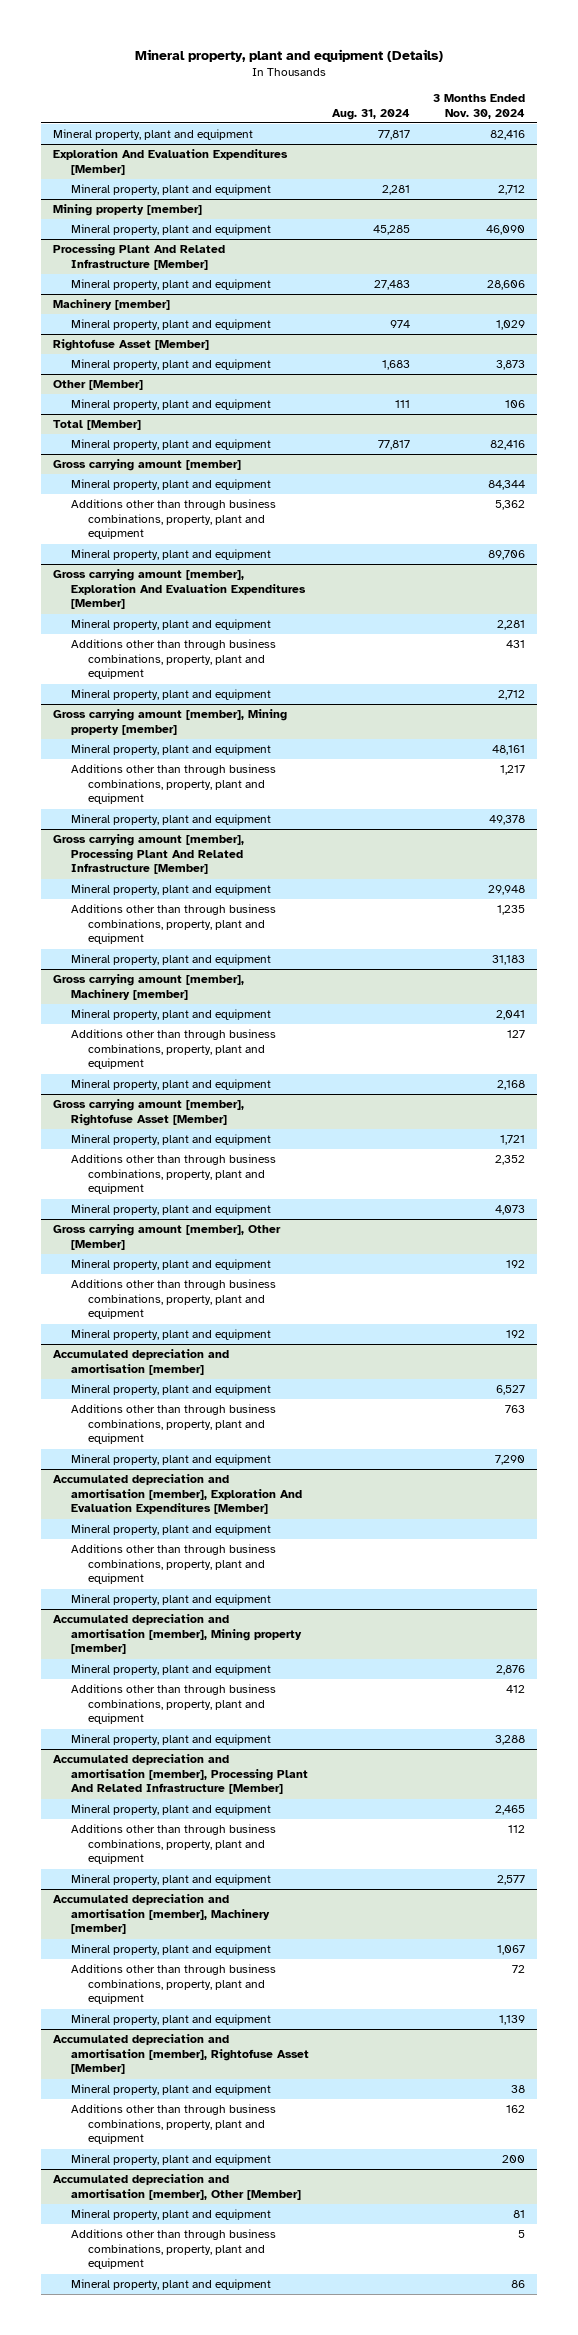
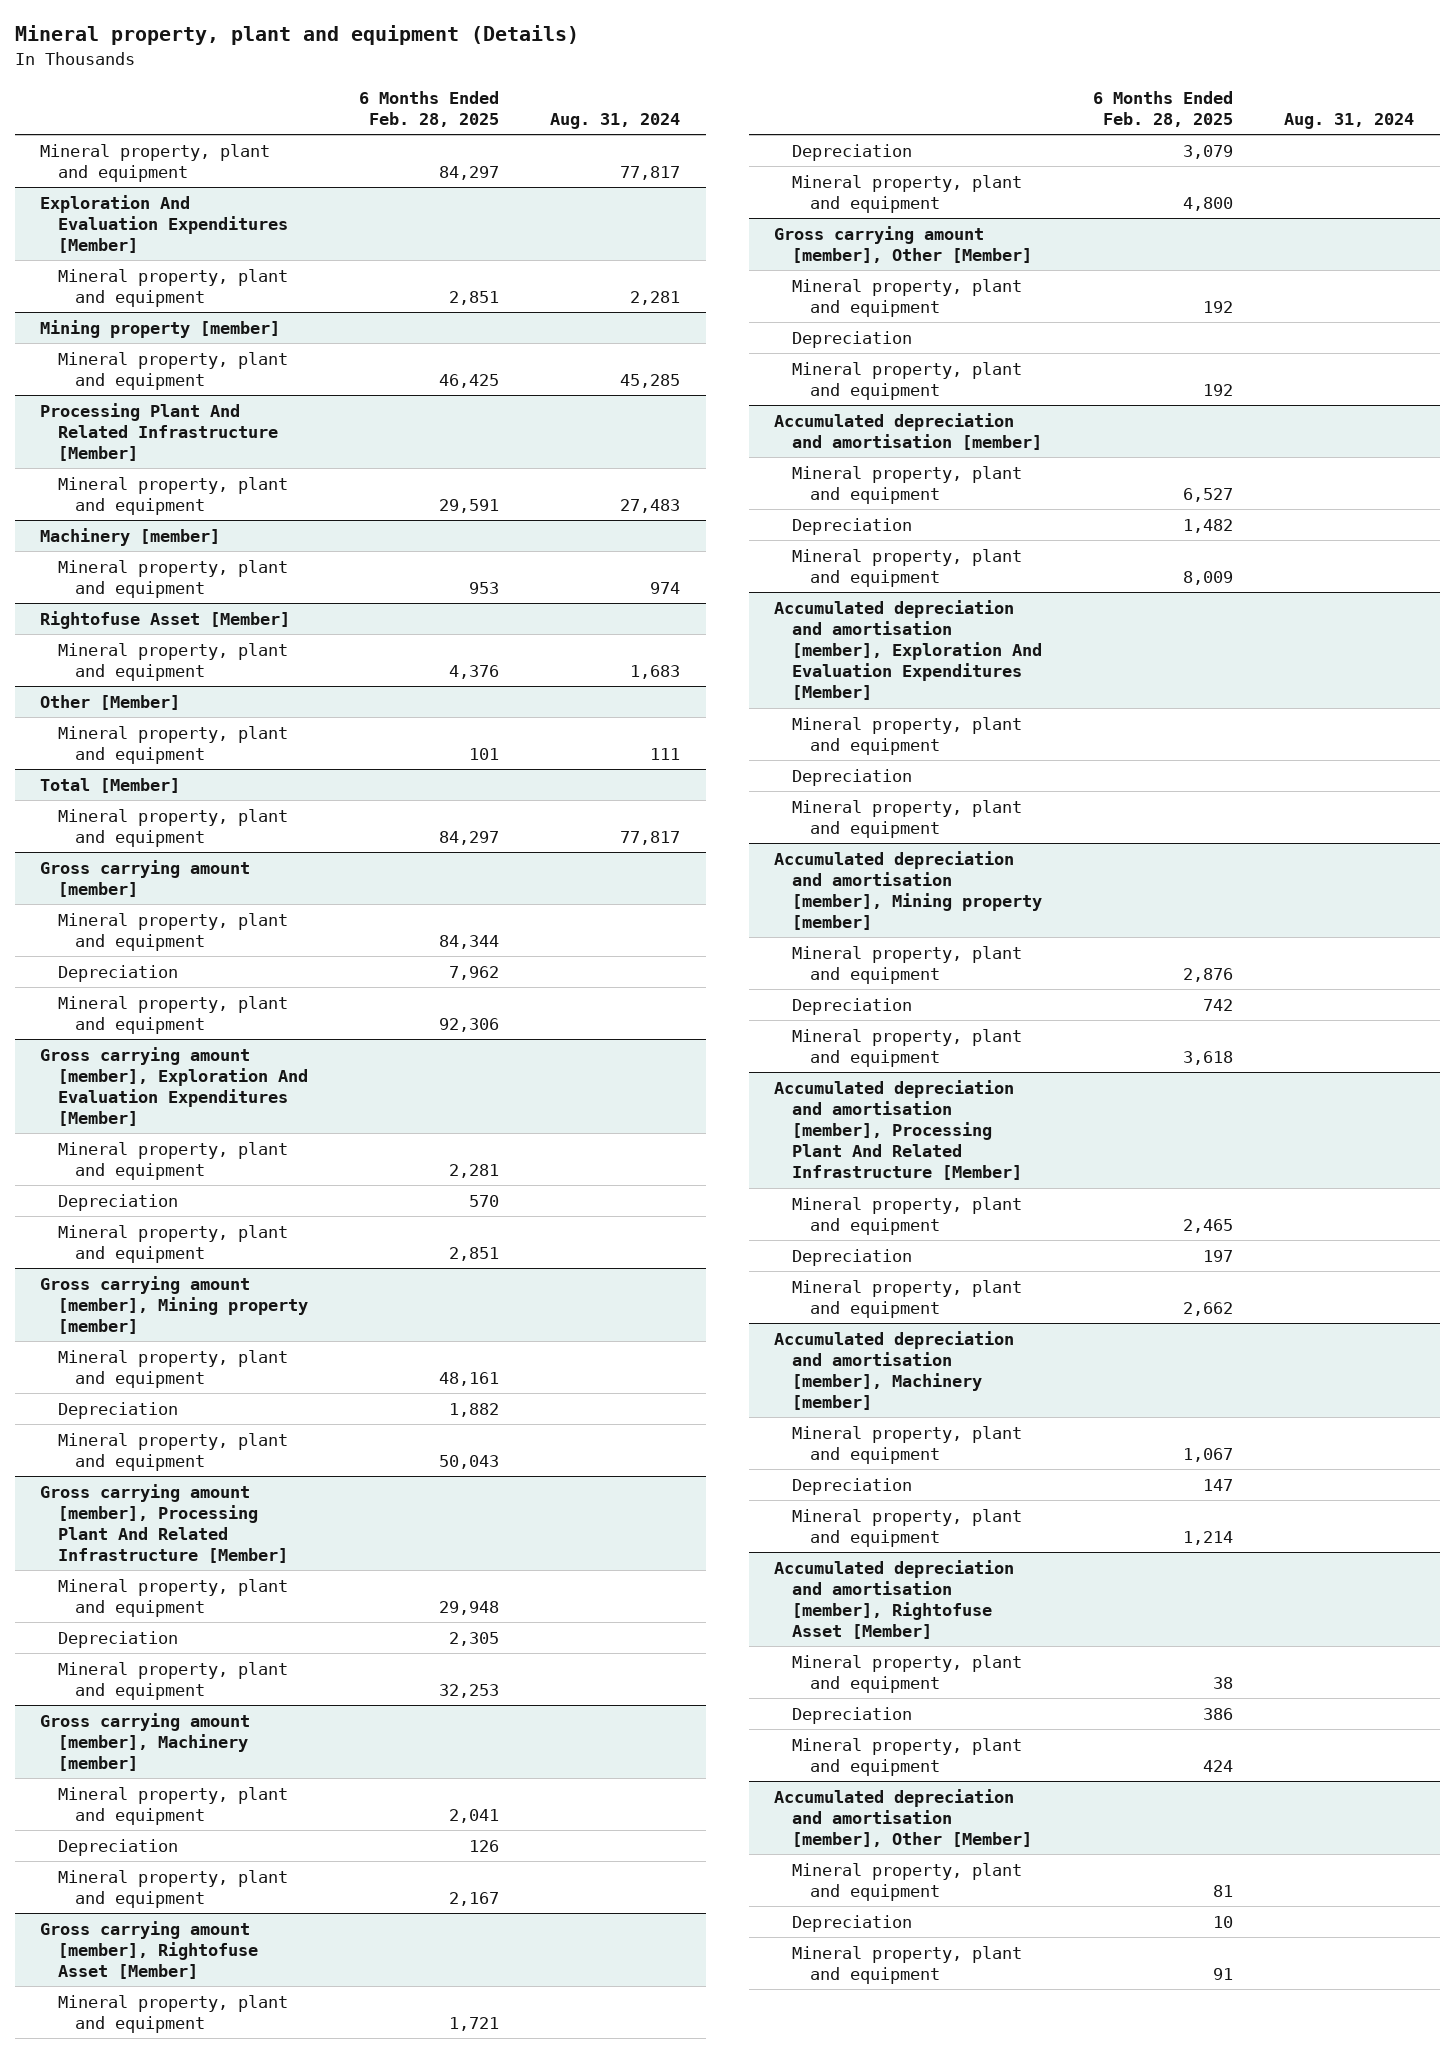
[433,94,526,119] 3 Months Ended Nov. 30, 2024 -> none
none -> [359,90,500,127] 6 Months Ended Feb. 28, 2025
[70,499,276,540] Additions other than through business combinations, property, plant and equipment -> [57,964,178,982] Depreciation
[70,639,276,680] Additions other than through business combinations, property, plant and equipment -> [57,1193,178,1211] Depreciation
[70,764,276,805] Additions other than through business combinations, property, plant and equipment -> [57,1401,178,1419] Depreciation
[70,904,276,945] Additions other than through business combinations, property, plant and equipment -> [57,1630,178,1648] Depreciation
[70,1029,276,1070] Additions other than through business combinations, property, plant and equipment -> [57,1838,178,1856] Depreciation
[70,1154,276,1195] Additions other than through business combinations, property, plant and equipment -> [791,143,912,161] Depreciation
[70,1279,276,1320] Additions other than through business combinations, property, plant and equipment -> [791,330,912,348] Depreciation
[70,1404,276,1445] Additions other than through business combinations, property, plant and equipment -> [791,517,912,535] Depreciation
[70,1544,276,1585] Additions other than through business combinations, property, plant and equipment -> [791,768,912,786] Depreciation
[70,1684,276,1725] Additions other than through business combinations, property, plant and equipment -> [791,997,912,1015] Depreciation
[70,1824,276,1865] Additions other than through business combinations, property, plant and equipment -> [791,1248,912,1266] Depreciation
[70,1964,276,2005] Additions other than through business combinations, property, plant and equipment -> [791,1477,912,1495] Depreciation
[70,2104,276,2145] Additions other than through business combinations, property, plant and equipment -> [791,1706,912,1724] Depreciation
[70,2229,276,2270] Additions other than through business combinations, property, plant and equipment -> [791,1914,912,1932] Depreciation

